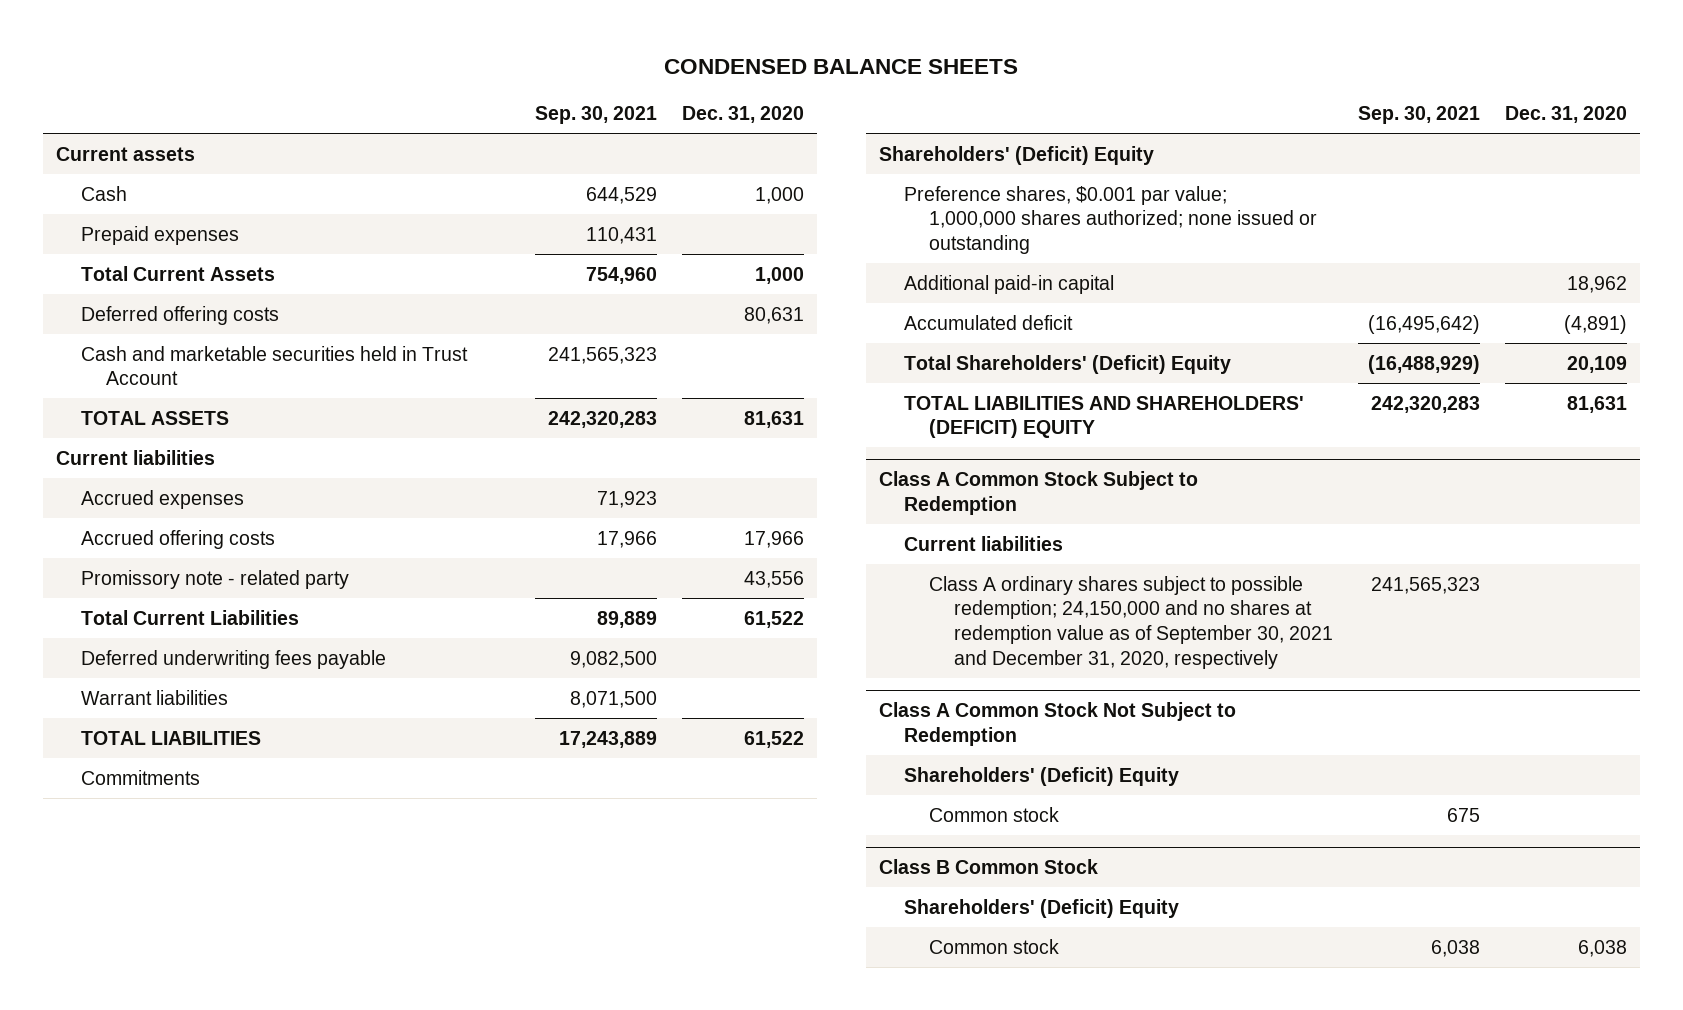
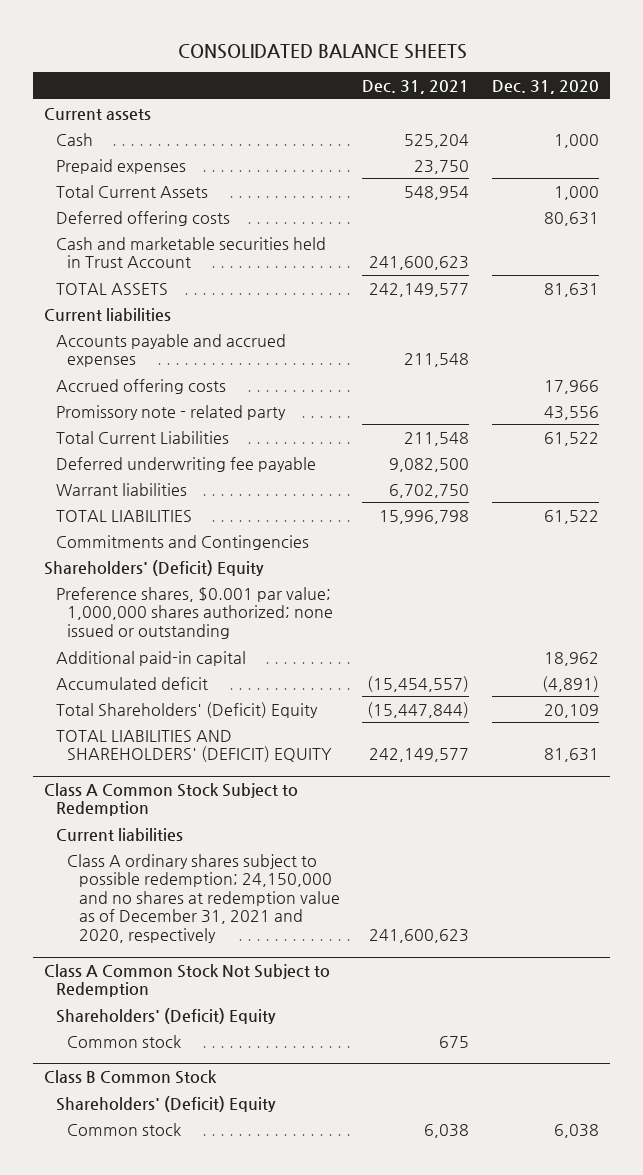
[664,58,1019,74] CONDENSED BALANCE SHEETS -> [177,43,467,59] CONSOLIDATED BALANCE SHEETS
[535,106,658,125] Sep. 30, 2021 -> none
none -> [362,79,470,94] Dec. 31, 2021
[80,489,244,509] Accrued expenses -> [55,333,286,368] Accounts payable and accrued expenses
[80,649,386,669] Deferred underwriting fees payable -> [55,456,316,472] Deferred underwriting fee payable
[80,769,200,785] Commitments -> [55,534,309,550] Commitments and Contingencies
[928,575,1333,669] Class A ordinary shares subject to possible redemption; 24,150,000 and no shares at redemption value as of September 30, 2021 and December 31, 2020, respectively -> [67,853,340,943] Class A ordinary shares subject to possible redemption; 24,150,000 and no shares at redemption value as of December 31, 2021 and 2020, respectively

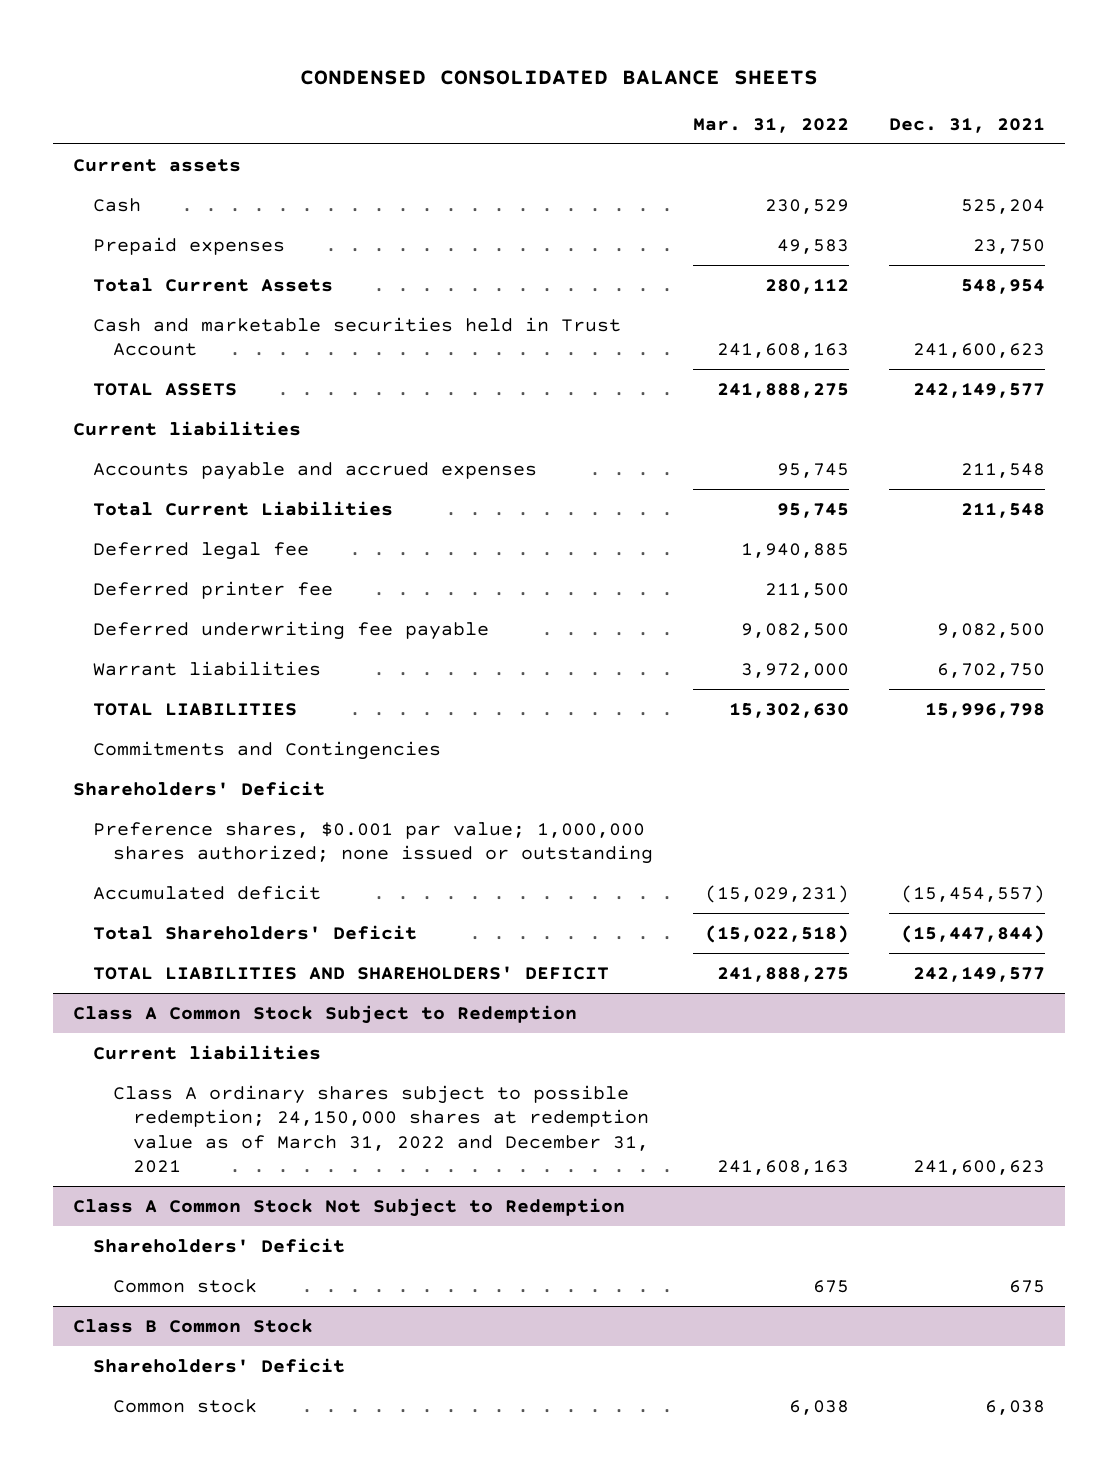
[177,43,467,59] CONSOLIDATED BALANCE SHEETS -> [299,70,818,86] CONDENSED CONSOLIDATED BALANCE SHEETS
[492,79,600,94] Dec. 31, 2020 -> none
none -> [692,118,849,134] Mar. 31, 2022
[55,210,230,226] Deferred offering costs -> none
[55,378,226,394] Accrued offering costs -> none
[55,404,286,420] Promissory note - related party -> none
none -> [93,541,310,560] Deferred legal fee
none -> [93,580,334,599] Deferred printer fee
[44,559,265,576] Shareholders' (Deficit) Equity -> [73,780,326,796] Shareholders' Deficit
[55,650,246,666] Additional paid-in capital -> none
[55,701,318,718] Total Shareholders' (Deficit) Equity -> [93,924,418,940] Total Shareholders' Deficit
[55,729,333,763] TOTAL LIABILITIES AND SHAREHOLDERS' (DEFICIT) EQUITY -> [93,965,610,980] TOTAL LIABILITIES AND SHAREHOLDERS' DEFICIT
[67,853,340,943] Class A ordinary shares subject to possible redemption; 24,150,000 and no shares at redemption value as of December 31, 2021 and 2020, respectively -> [112,1084,649,1173] Class A ordinary shares subject to possible redemption; 24,150,000 shares at redemption value as of March 31, 2022 and December 31, 2021
[55,1007,276,1024] Shareholders' (Deficit) Equity -> [93,1237,346,1253] Shareholders' Deficit
[55,1095,276,1112] Shareholders' (Deficit) Equity -> [93,1357,346,1373] Shareholders' Deficit

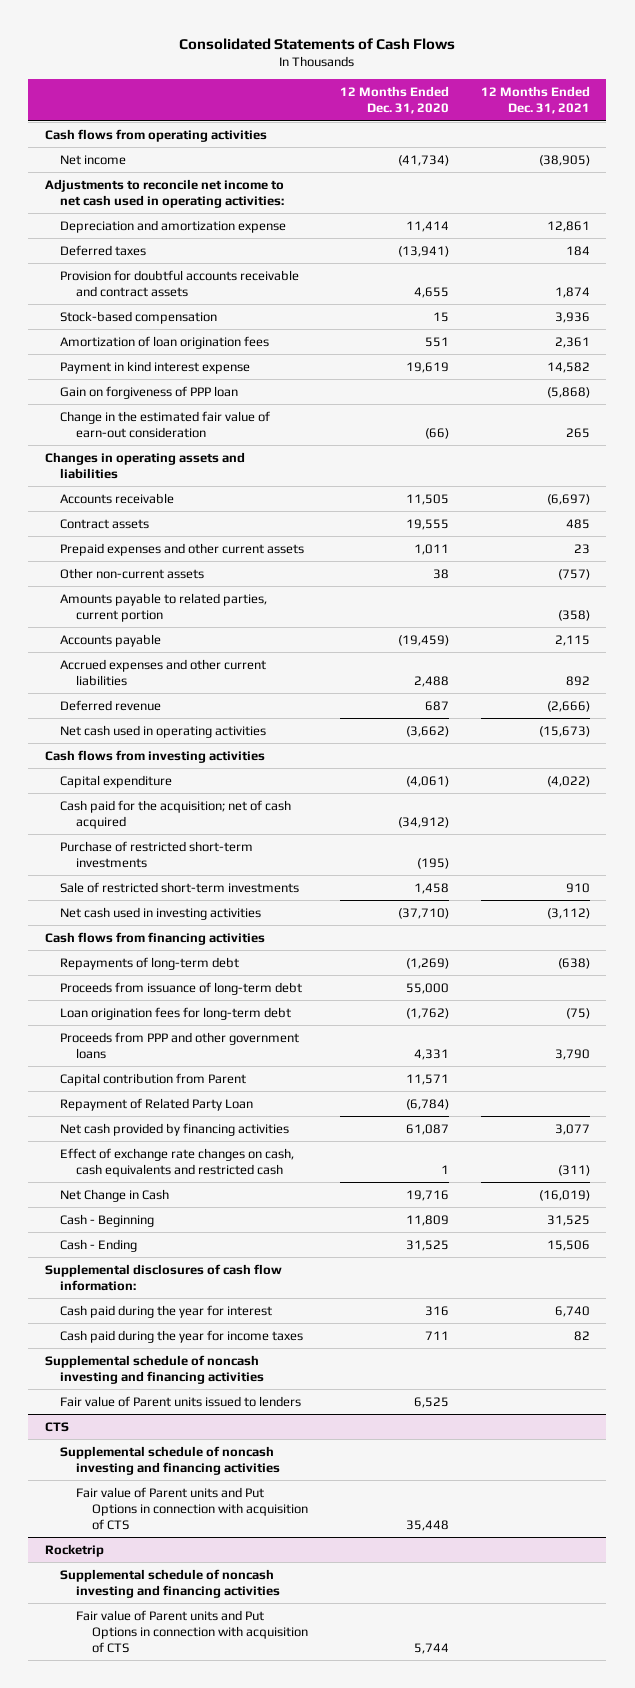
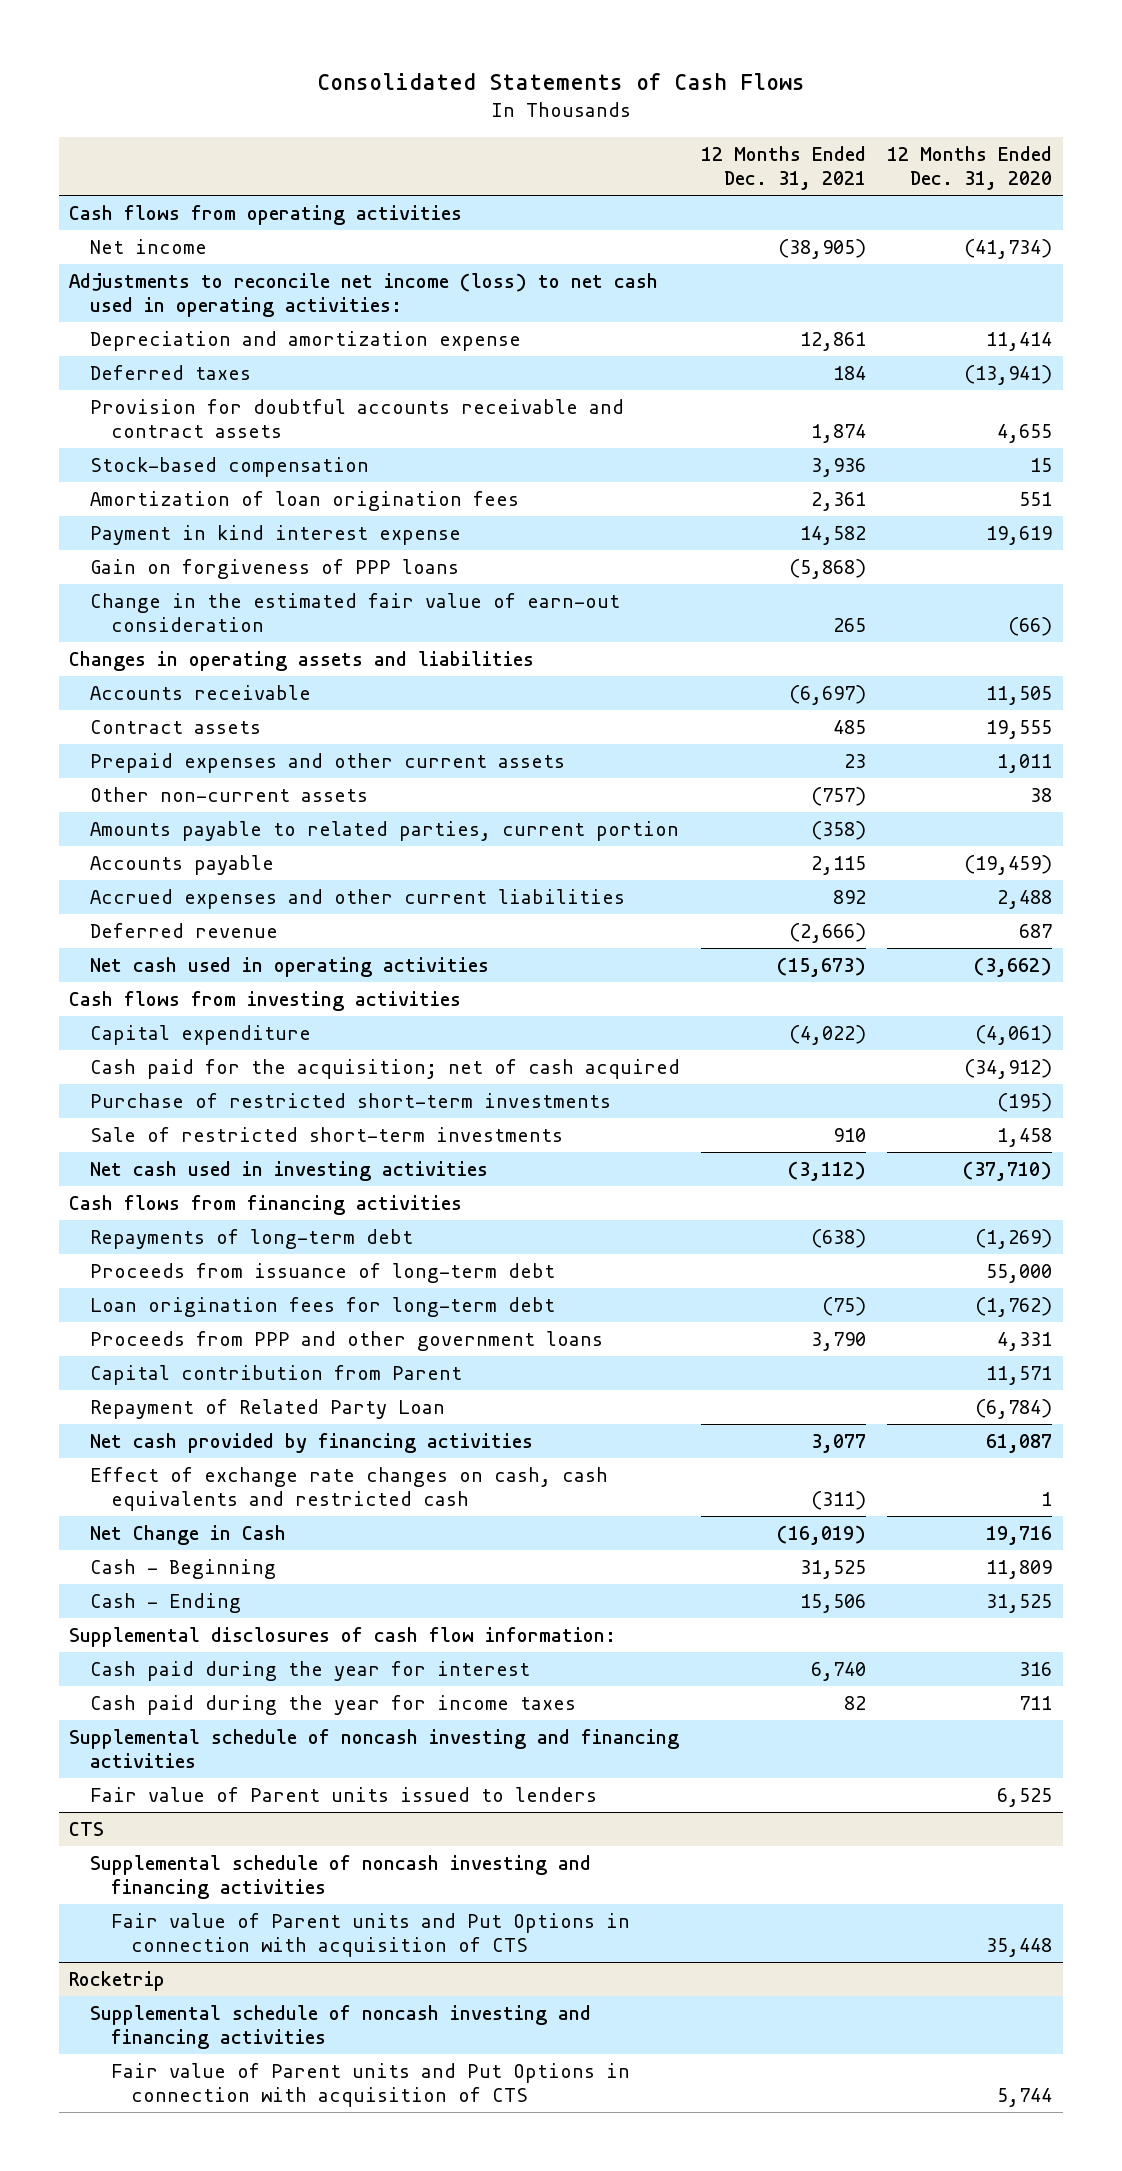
[44,178,285,208] Adjustments to reconcile net income to net cash used in operating activities: -> [69,272,659,318] Adjustments to reconcile net income (loss) to net cash used in operating activities:
[60,385,239,399] Gain on forgiveness of PPP loan -> [90,558,460,579] Gain on forgiveness of PPP loans

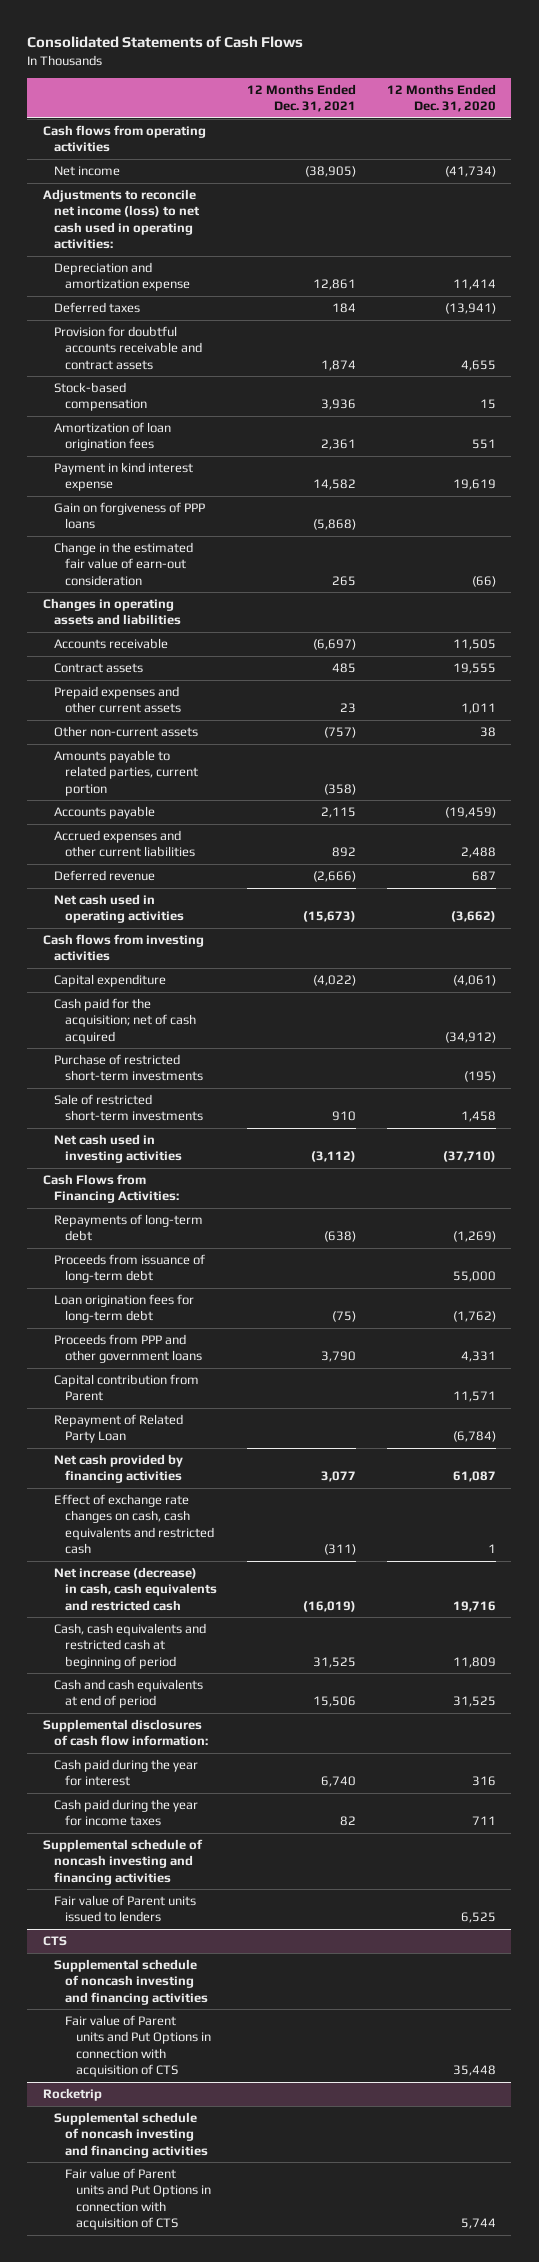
[69,1194,463,1215] Cash flows from financing activities -> [42,1174,179,1204] Cash Flows from Financing Activities:
[90,1524,287,1545] Net Change in Cash -> [53,1567,217,1611] Net increase (decrease) in cash, cash equivalents and restricted cash
[90,1558,277,1579] Cash - Beginning -> [53,1623,206,1669] Cash, cash equivalents and restricted cash at beginning of period
[90,1592,242,1613] Cash - Ending -> [53,1679,203,1709] Cash and cash equivalents at end of period

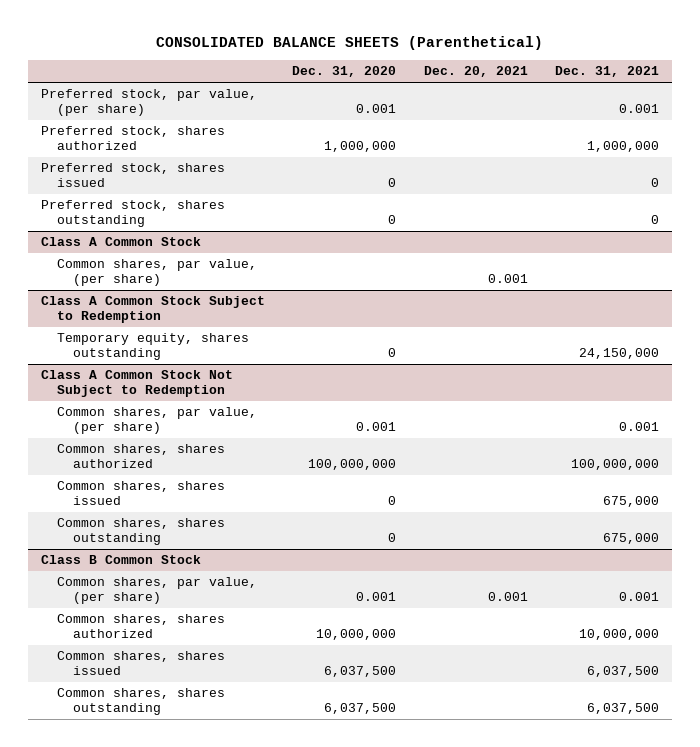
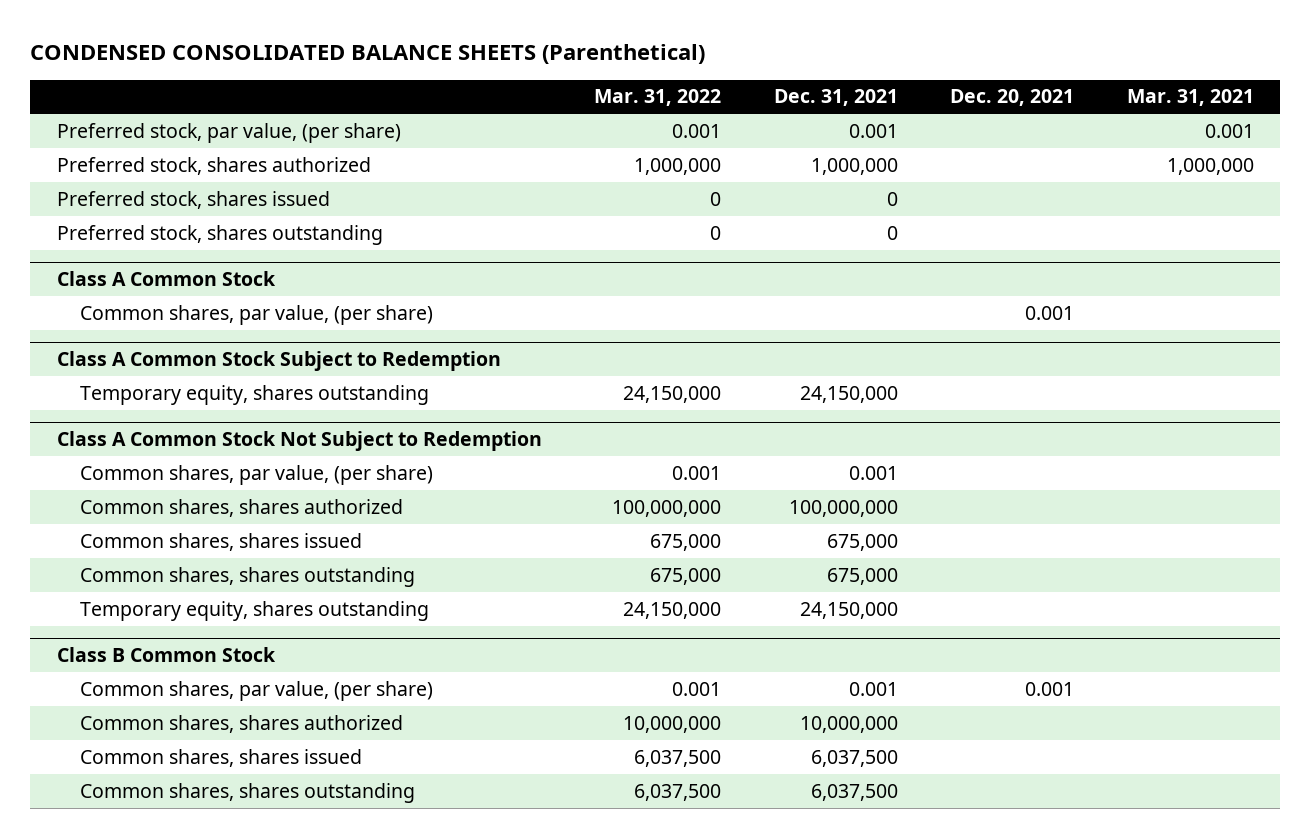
[156,36,544,51] CONSOLIDATED BALANCE SHEETS (Parenthetical) -> [30,44,706,65] CONDENSED CONSOLIDATED BALANCE SHEETS (Parenthetical)
[292,66,397,78] Dec. 31, 2020 -> none
none -> [594,89,722,107] Mar. 31, 2022
none -> [1127,89,1255,107] Mar. 31, 2021
none -> [79,600,429,621] Temporary equity, shares outstanding

